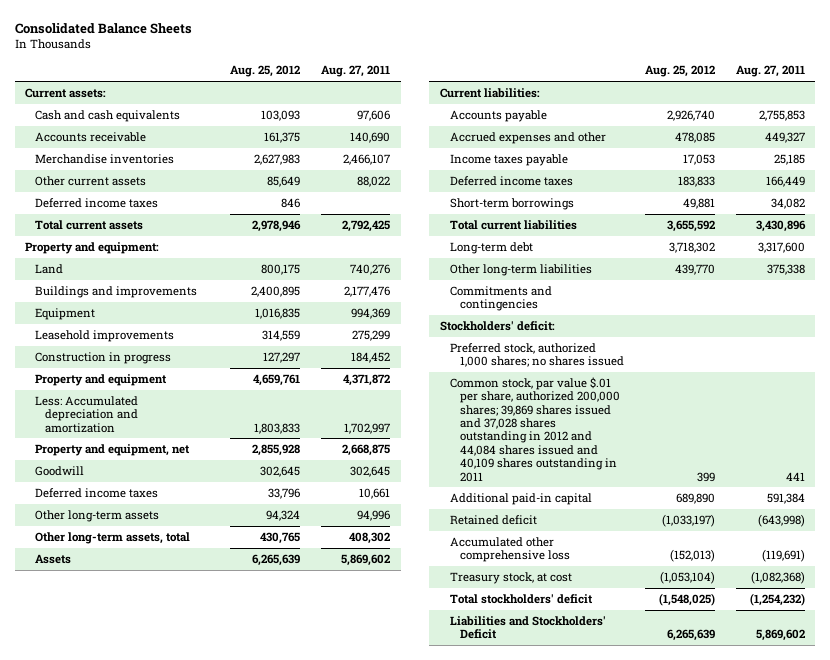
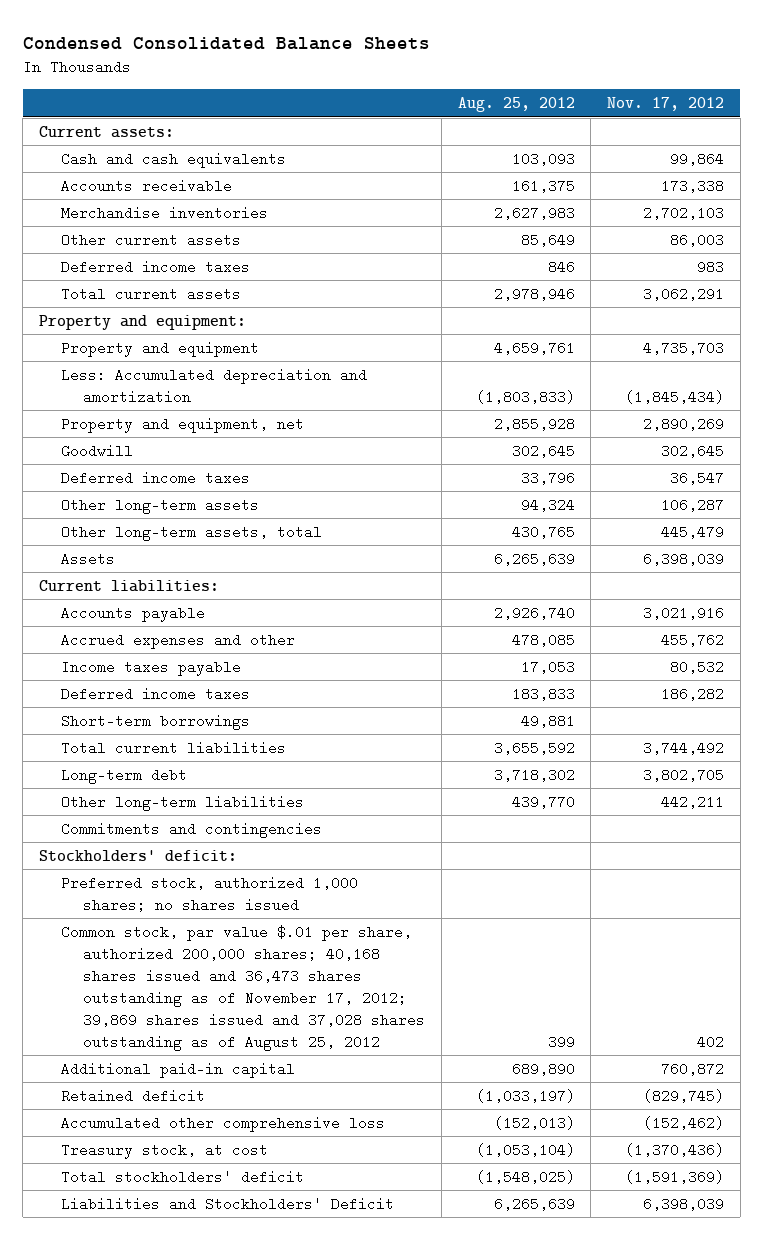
[14,22,192,34] Consolidated Balance Sheets -> [22,37,430,51] Condensed Consolidated Balance Sheets
[321,65,391,78] Aug. 27, 2011 -> none
none -> [607,97,725,112] Nov. 17, 2012
[35,263,64,274] Land -> none
[35,285,198,298] Buildings and improvements -> none
[35,307,96,320] Equipment -> none
[35,329,175,342] Leasehold improvements -> none
[35,351,172,364] Construction in progress -> none
[254,422,301,434] 1,803,833 -> [475,389,575,404] (1,803,833)
[449,376,620,482] Common stock, par value $.01 per share, authorized 200,000 shares; 39,869 shares issued and 37,028 shares outstanding in 2012 and 44,084 shares issued and 40,109 shares outstanding in 2011 -> [60,924,426,1051] Common stock, par value $.01 per share, authorized 200,000 shares; 40,168 shares issued and 36,473 shares outstanding as of November 17, 2012; 39,869 shares issued and 37,028 shares outstanding as of August 25, 2012

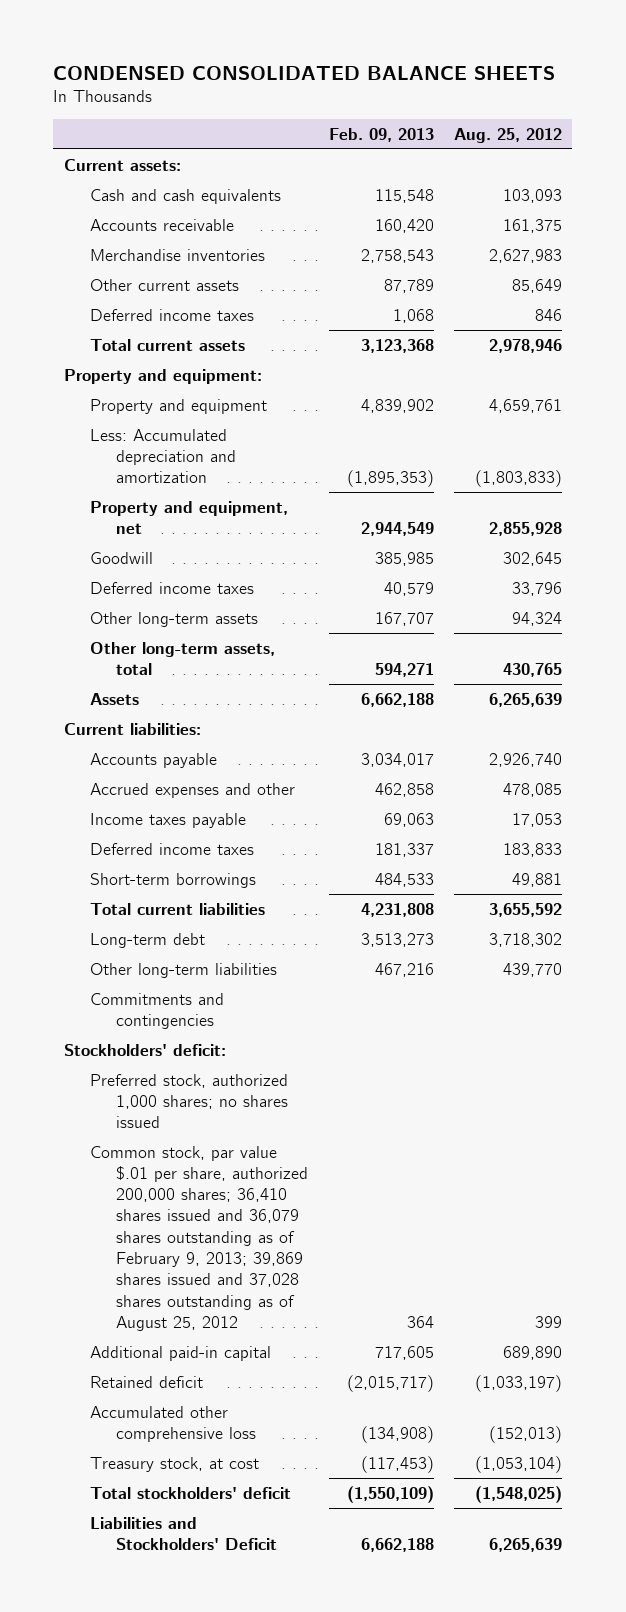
[22,37,430,51] Condensed Consolidated Balance Sheets -> [53,65,556,80] CONDENSED CONSOLIDATED BALANCE SHEETS
[607,97,725,112] Nov. 17, 2012 -> none
none -> [328,127,434,142] Feb. 09, 2013
[60,924,426,1051] Common stock, par value $.01 per share, authorized 200,000 shares; 40,168 shares issued and 36,473 shares outstanding as of November 17, 2012; 39,869 shares issued and 37,028 shares outstanding as of August 25, 2012 -> [90,1145,309,1331] Common stock, par value $.01 per share, authorized 200,000 shares; 36,410 shares issued and 36,079 shares outstanding as of February 9, 2013; 39,869 shares issued and 37,028 shares outstanding as of August 25, 2012

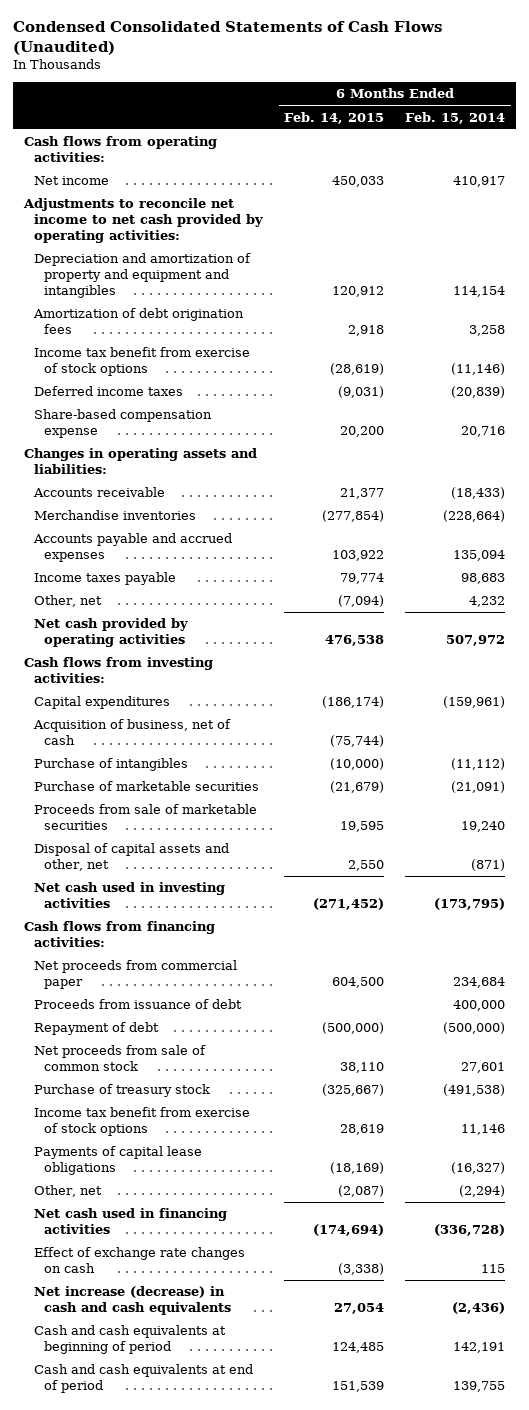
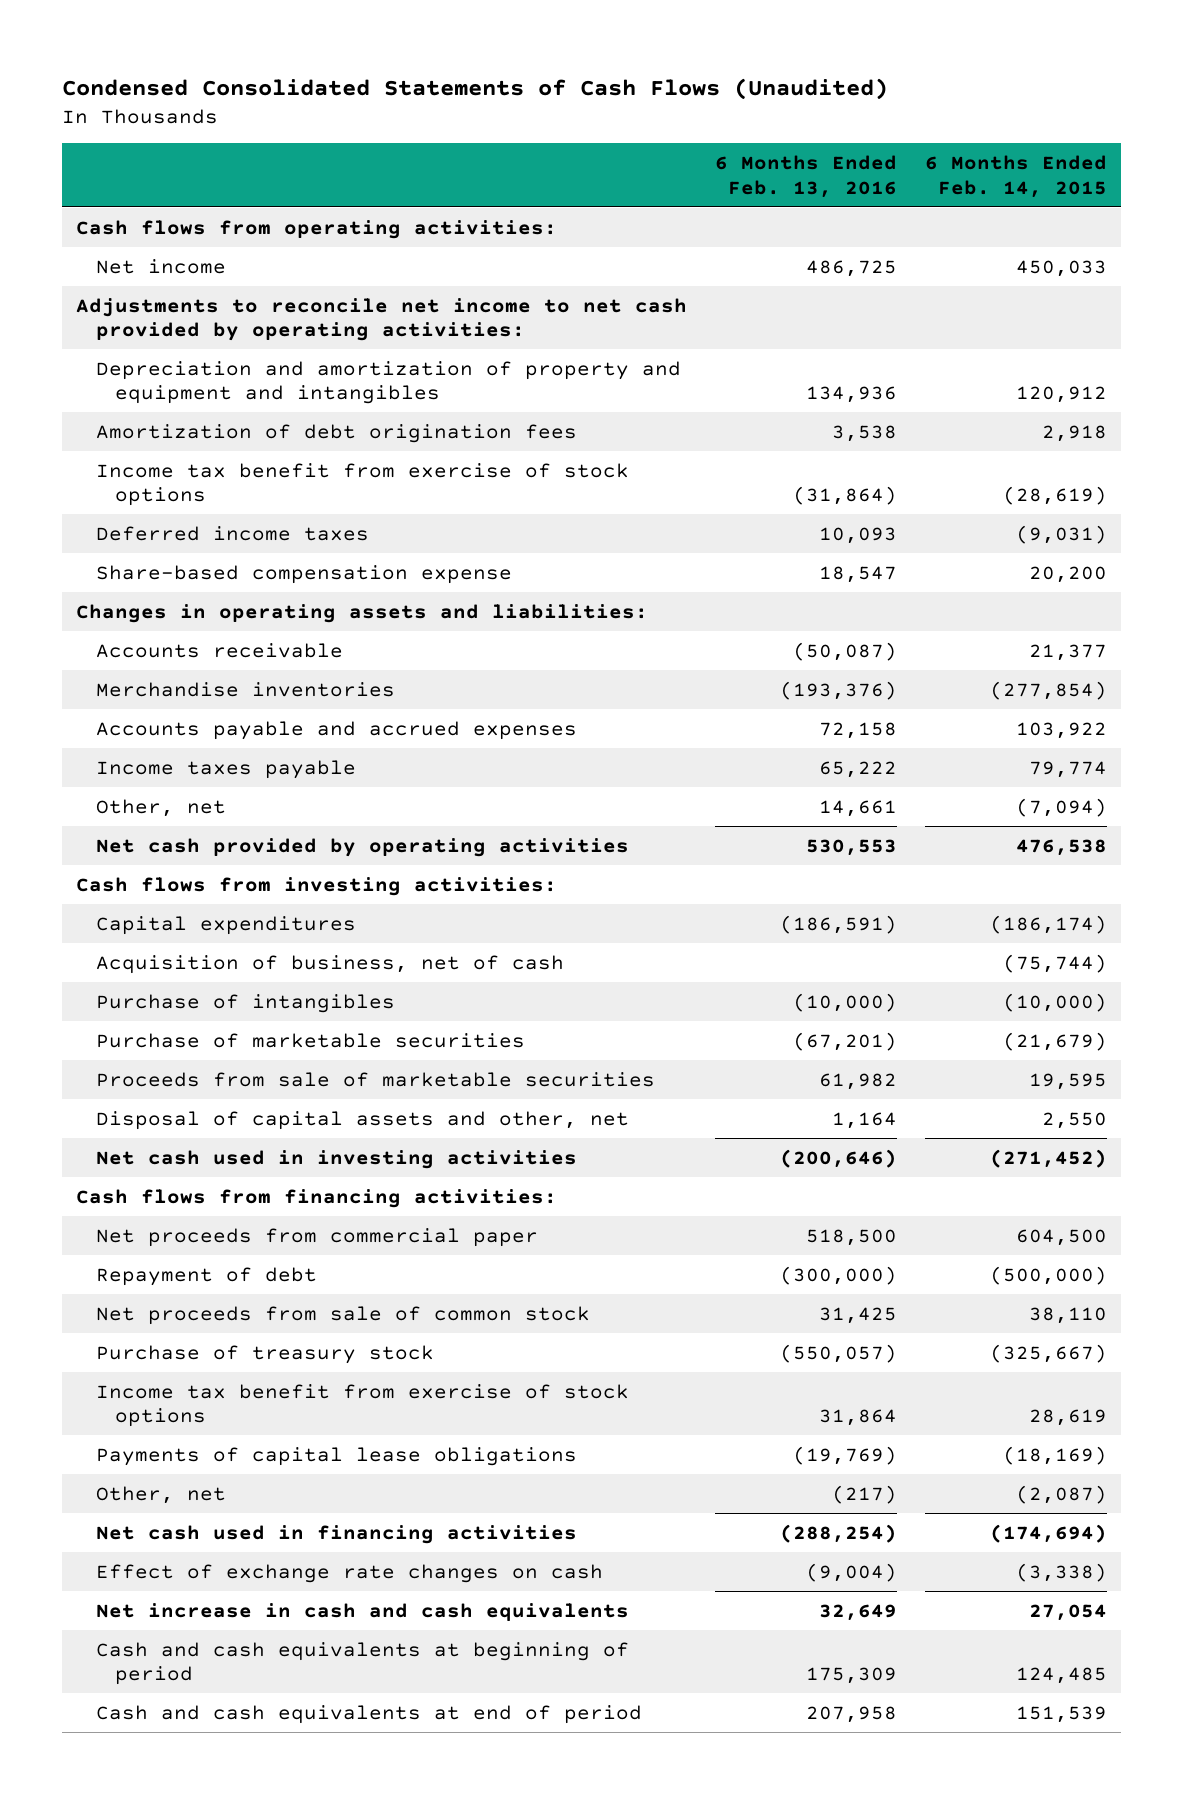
[405,111,506,124] Feb. 15, 2014 -> none
none -> [715,154,898,198] 6 Months Ended Feb. 13, 2016
[33,999,242,1010] Proceeds from issuance of debt -> none
[33,1286,231,1315] Net increase (decrease) in cash and cash equivalents -> [95,1602,629,1621] Net increase in cash and cash equivalents

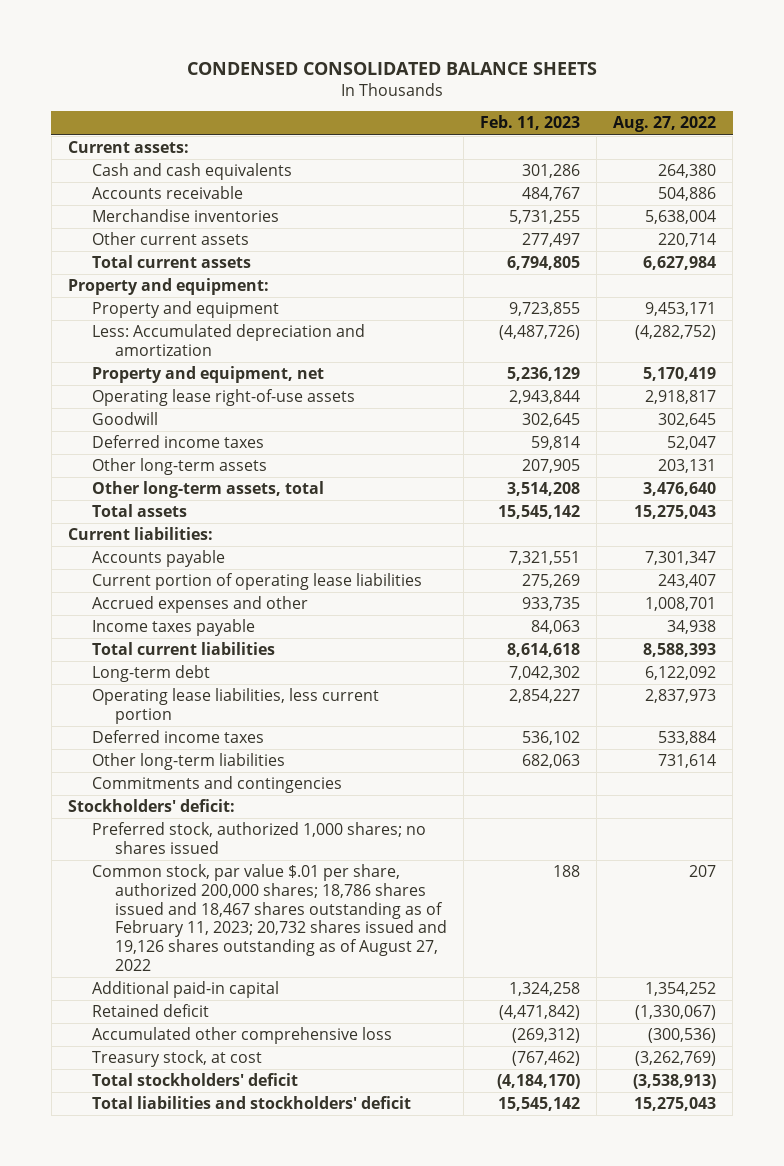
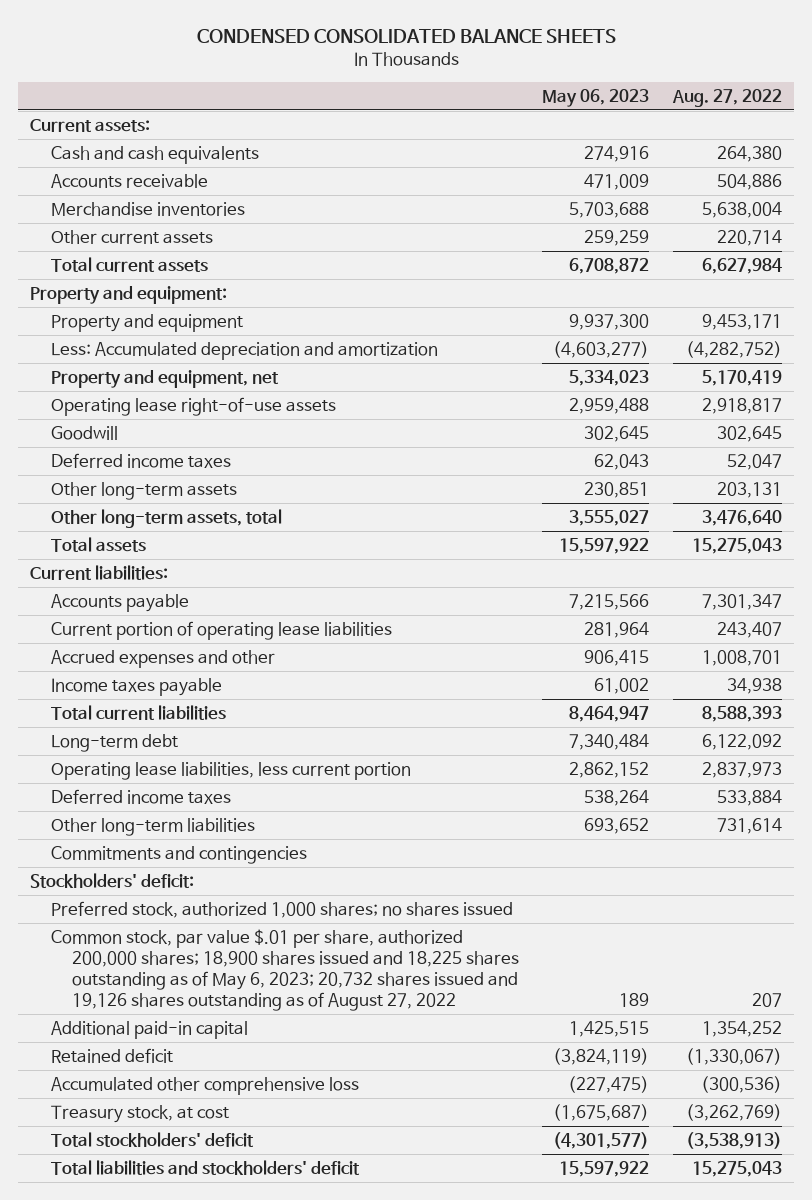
[480,115,581,131] Feb. 11, 2023 -> none
none -> [542,88,650,107] May 06, 2023
[91,864,448,971] Common stock, par value $.01 per share, authorized 200,000 shares; 18,786 shares issued and 18,467 shares outstanding as of February 11, 2023; 20,732 shares issued and 19,126 shares outstanding as of August 27, 2022 -> [50,928,519,1011] Common stock, par value $.01 per share, authorized 200,000 shares; 18,900 shares issued and 18,225 shares outstanding as of May 6, 2023; 20,732 shares issued and 19,126 shares outstanding as of August 27, 2022

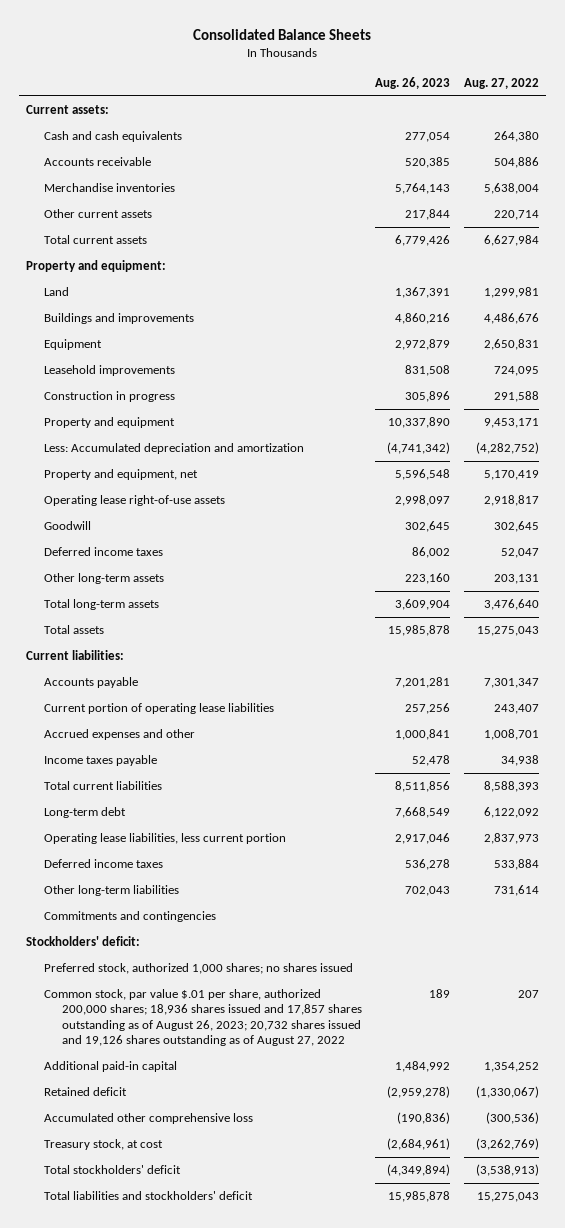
[197,29,617,44] CONDENSED CONSOLIDATED BALANCE SHEETS -> [193,28,372,40] Consolidated Balance Sheets
[542,88,650,107] May 06, 2023 -> none
none -> [375,77,451,90] Aug. 26, 2023
none -> [44,287,70,297] Land
none -> [44,313,195,325] Buildings and improvements
none -> [44,339,103,351] Equipment
none -> [44,365,176,377] Leasehold improvements
none -> [44,391,176,403] Construction in progress
[50,508,282,528] Other long-term assets, total -> [44,599,160,611] Total long-term assets
[50,928,519,1011] Common stock, par value $.01 per share, authorized 200,000 shares; 18,900 shares issued and 18,225 shares outstanding as of May 6, 2023; 20,732 shares issued and 19,126 shares outstanding as of August 27, 2022 -> [44,989,363,1047] Common stock, par value $.01 per share, authorized 200,000 shares; 18,936 shares issued and 17,857 shares outstanding as of August 26, 2023; 20,732 shares issued and 19,126 shares outstanding as of August 27, 2022

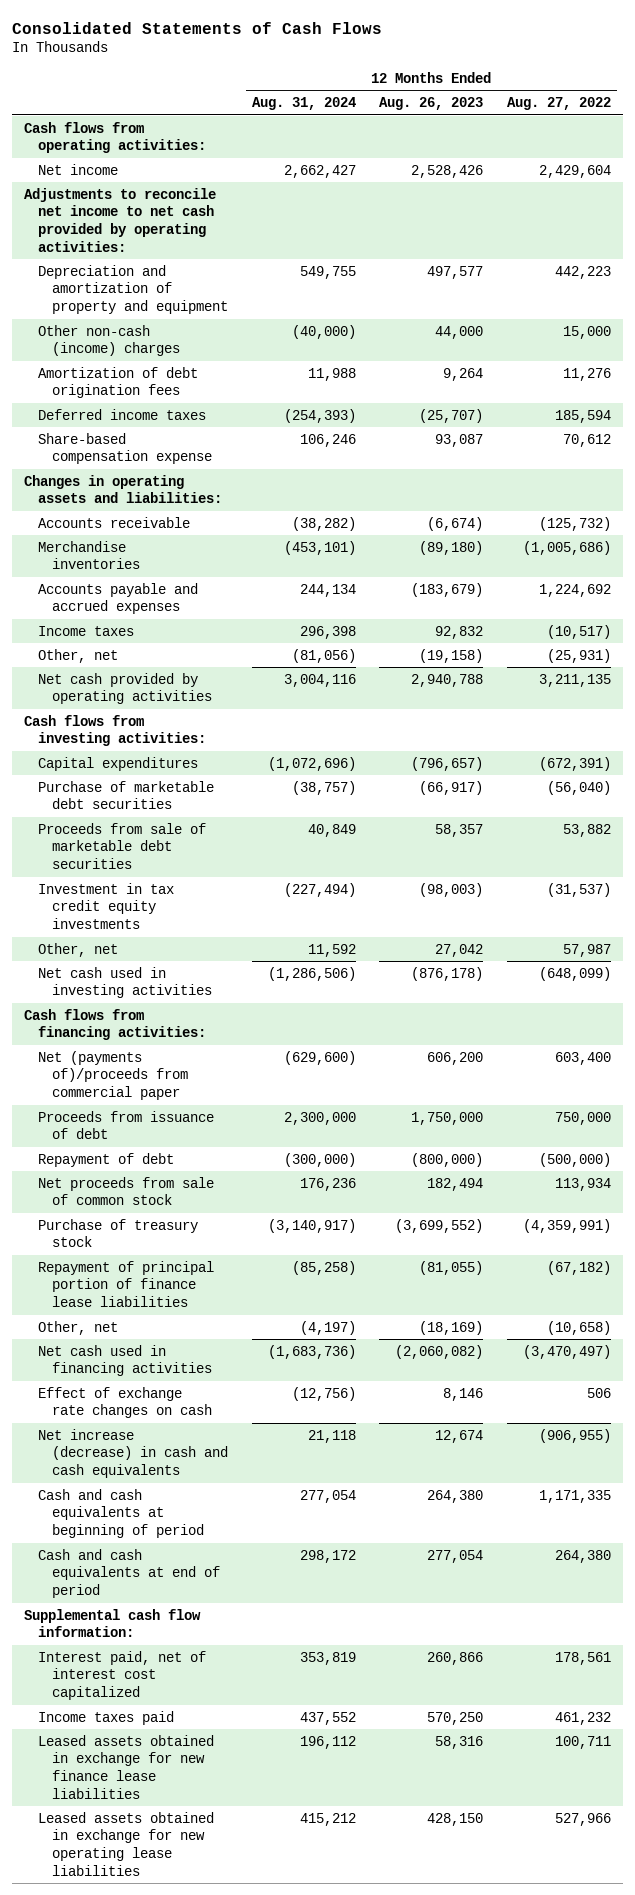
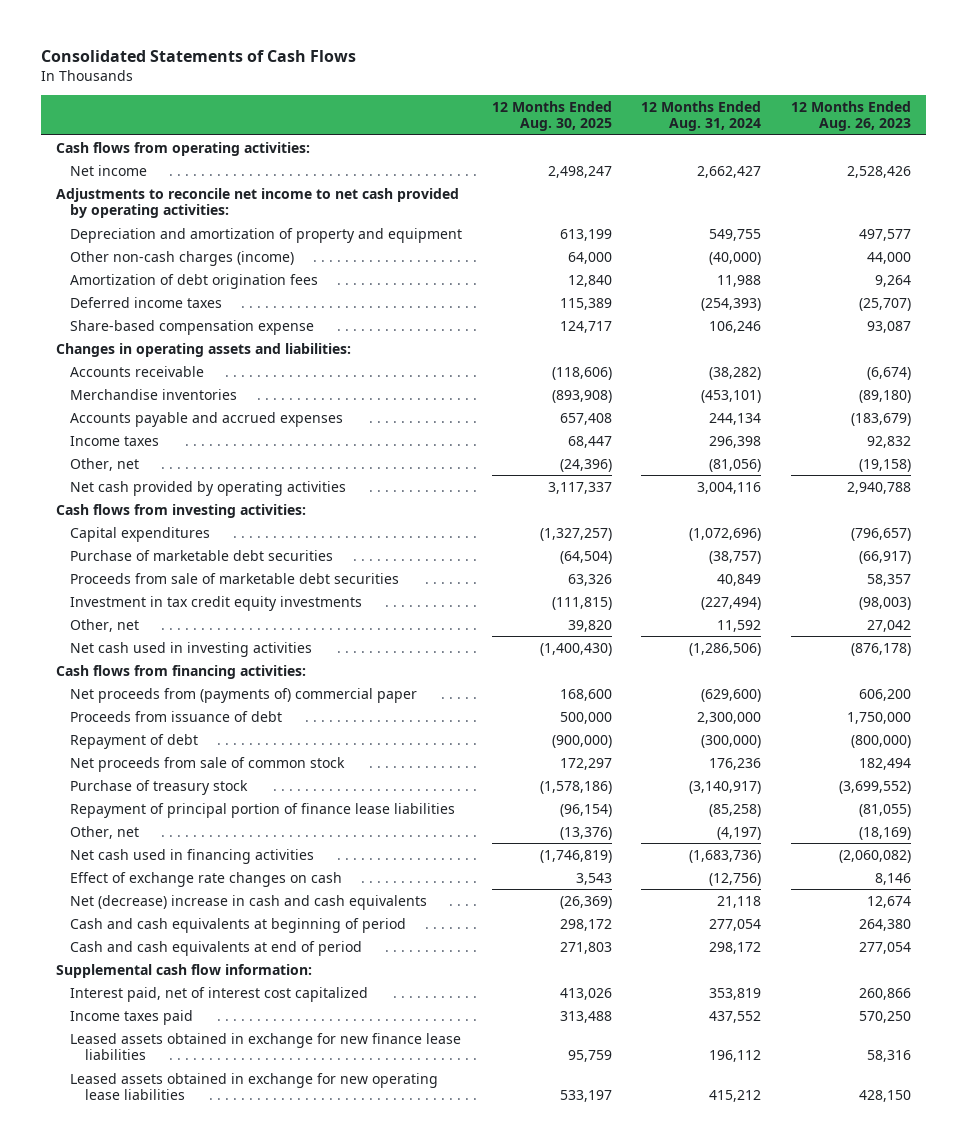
[506,97,611,111] Aug. 27, 2022 -> none
none -> [491,100,612,132] 12 Months Ended Aug. 30, 2025
[37,324,180,357] Other non-cash (income) charges -> [70,250,295,266] Other non-cash charges (income)
[37,1050,188,1100] Net (payments of)/proceeds from commercial paper -> [70,687,418,703] Net proceeds from (payments of) commercial paper
[37,1428,228,1478] Net increase (decrease) in cash and cash equivalents -> [70,894,428,910] Net (decrease) increase in cash and cash equivalents

